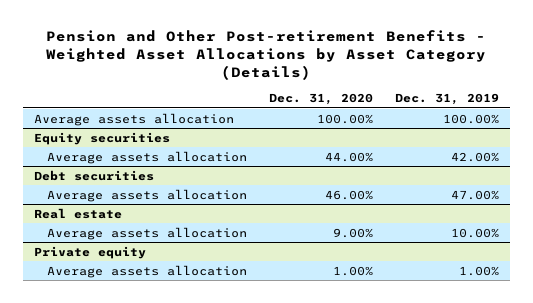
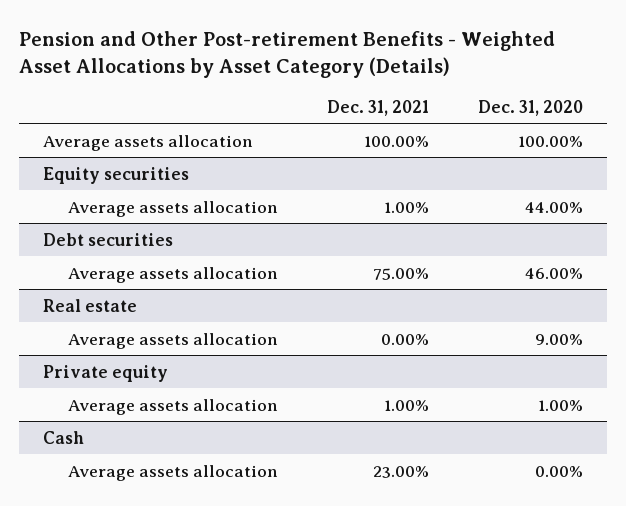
[394,93,499,106] Dec. 31, 2019 -> none
none -> [327,99,430,116] Dec. 31, 2021
none -> [43,430,85,444] Cash
none -> [68,464,279,481] Average assets allocation

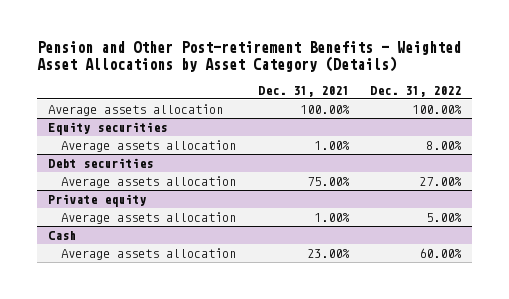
[477,99,583,116] Dec. 31, 2020 -> none
none -> [370,85,462,97] Dec. 31, 2022
[43,298,138,312] Real estate -> none
[68,332,279,349] Average assets allocation -> none

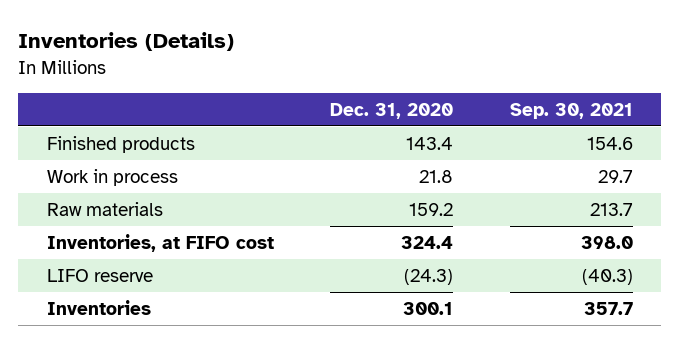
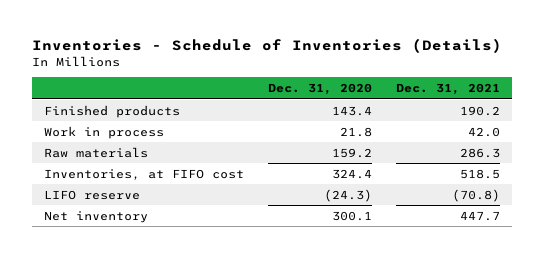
[18,32,235,52] Inventories (Details) -> [31,38,502,54] Inventories - Schedule of Inventories (Details)
[510,102,634,119] Sep. 30, 2021 -> none
none -> [395,83,500,96] Dec. 31, 2021
[46,300,151,316] Inventories -> [43,210,148,223] Net inventory

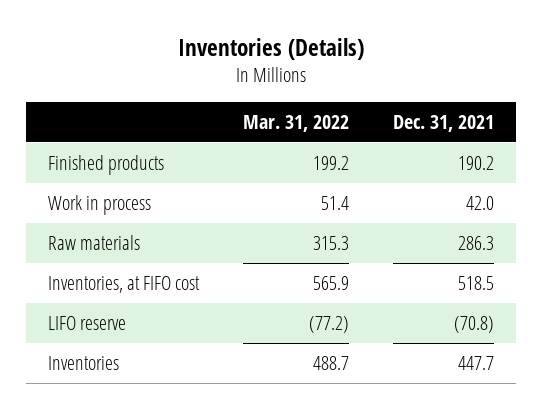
[31,38,502,54] Inventories - Schedule of Inventories (Details) -> [177,38,364,61] Inventories (Details)
[267,83,372,96] Dec. 31, 2020 -> none
none -> [242,114,349,132] Mar. 31, 2022
[43,210,148,223] Net inventory -> [47,355,119,370] Inventories

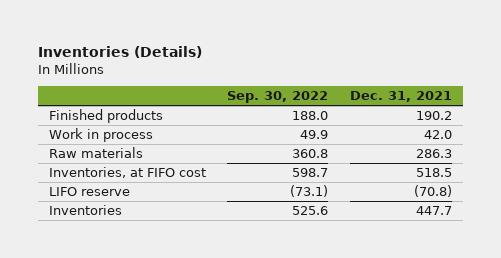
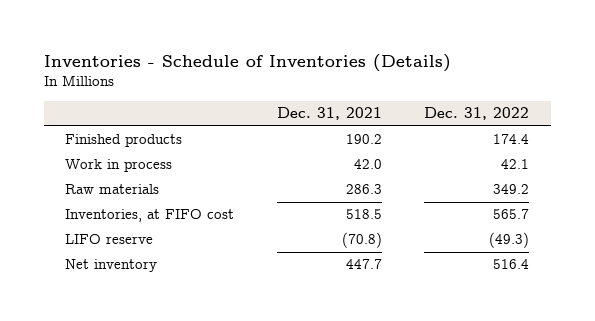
[37,46,202,59] Inventories (Details) -> [44,53,452,72] Inventories - Schedule of Inventories (Details)
[227,90,329,103] Sep. 30, 2022 -> none
none -> [424,107,530,121] Dec. 31, 2022
[48,205,122,216] Inventories -> [65,259,158,273] Net inventory

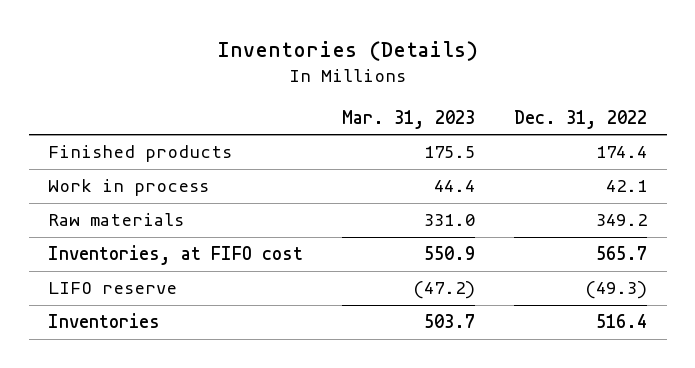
[44,53,452,72] Inventories - Schedule of Inventories (Details) -> [216,41,478,62] Inventories (Details)
[276,107,382,121] Dec. 31, 2021 -> none
none -> [342,109,476,129] Mar. 31, 2023
[65,259,158,273] Net inventory -> [48,313,161,329] Inventories

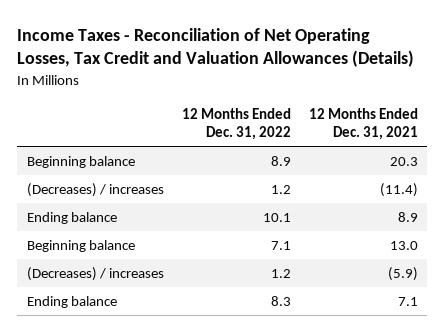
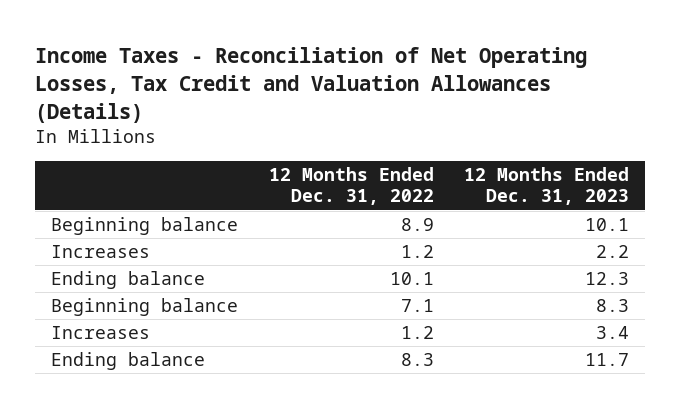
[309,107,419,141] 12 Months Ended Dec. 31, 2021 -> none
none -> [464,166,630,206] 12 Months Ended Dec. 31, 2023
[26,182,164,197] (Decreases) / increases -> [50,245,150,259] Increases
[26,266,164,281] (Decreases) / increases -> [50,326,150,340] Increases

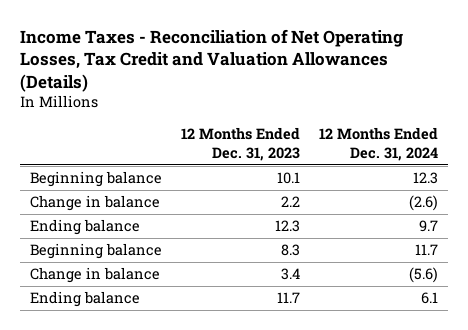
[268,166,434,206] 12 Months Ended Dec. 31, 2022 -> none
none -> [319,127,439,161] 12 Months Ended Dec. 31, 2024
[50,245,150,259] Increases -> none
none -> [29,195,160,212] Change in balance
[50,326,150,340] Increases -> [29,267,160,284] Change in balance

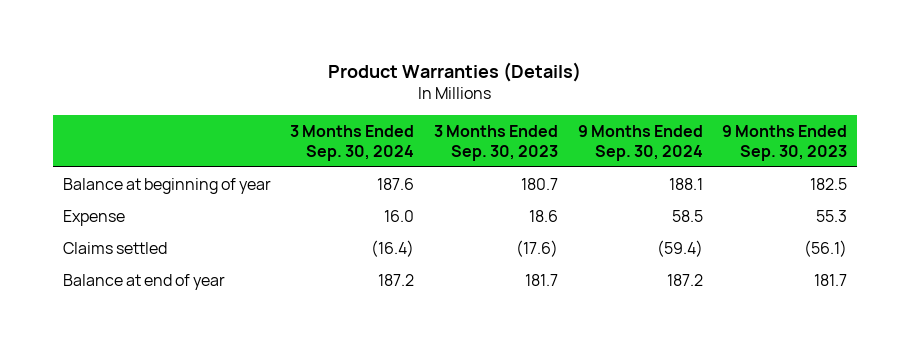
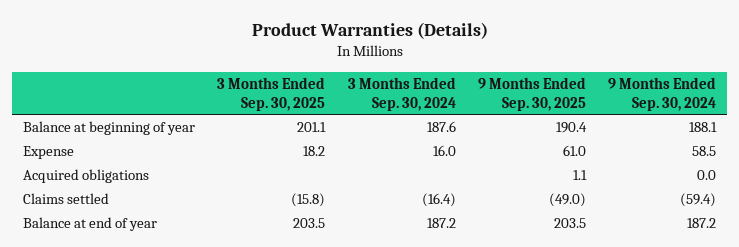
[433,124,558,161] 3 Months Ended Sep. 30, 2023 -> none
[722,124,848,161] 9 Months Ended Sep. 30, 2023 -> none
none -> [217,76,326,111] 3 Months Ended Sep. 30, 2025
none -> [477,76,586,111] 9 Months Ended Sep. 30, 2025
none -> [23,168,150,183] Acquired obligations

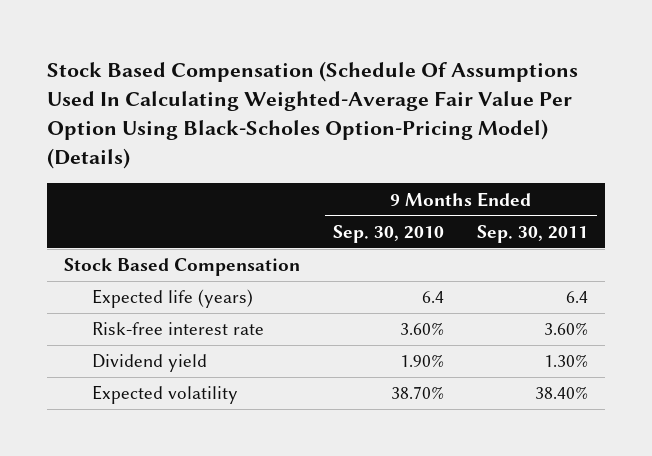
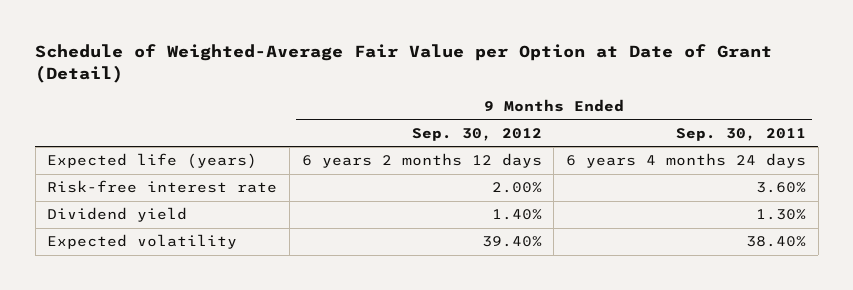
[47,60,579,170] Stock Based Compensation (Schedule Of Assumptions Used In Calculating Weighted-Average Fair Value Per Option Using Black-Scholes Option-Pricing Model) (Details) -> [35,43,773,83] Schedule of Weighted-Average Fair Value per Option at Date of Grant (Detail)
[333,224,445,243] Sep. 30, 2010 -> none
none -> [411,127,542,141] Sep. 30, 2012
[63,258,300,277] Stock Based Compensation -> none
[566,291,589,304] 6.4 -> [565,153,806,169] 6 years 4 months 24 days

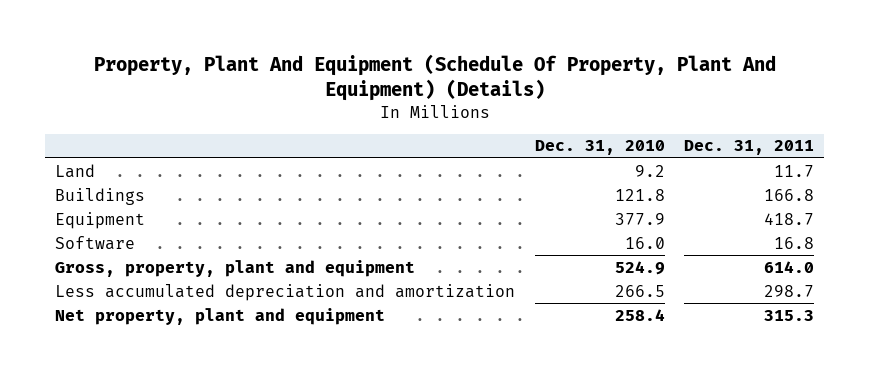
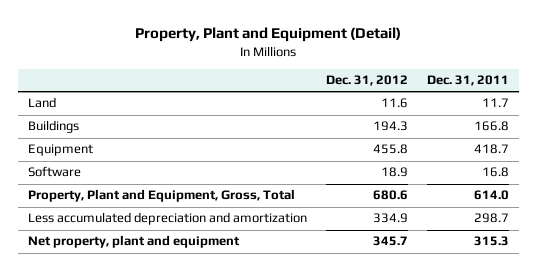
[93,53,776,101] Property, Plant And Equipment (Schedule Of Property, Plant And Equipment) (Details) -> [135,27,402,43] Property, Plant and Equipment (Detail)
[534,140,665,156] Dec. 31, 2010 -> none
none -> [325,75,408,87] Dec. 31, 2012
[55,259,416,277] Gross, property, plant and equipment -> [27,189,295,203] Property, Plant and Equipment, Gross, Total

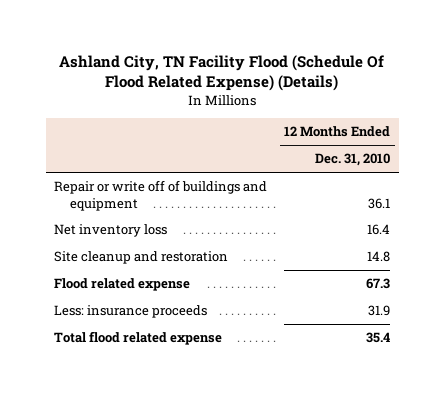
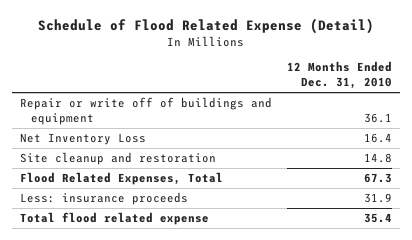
[59,54,385,92] Ashland City, TN Facility Flood (Schedule Of Flood Related Expense) (Details) -> [38,18,375,35] Schedule of Flood Related Expense (Detail)
[54,224,168,238] Net inventory loss -> [19,133,146,146] Net Inventory Loss
[54,278,191,292] Flood related expense -> [19,172,223,186] Flood Related Expenses, Total

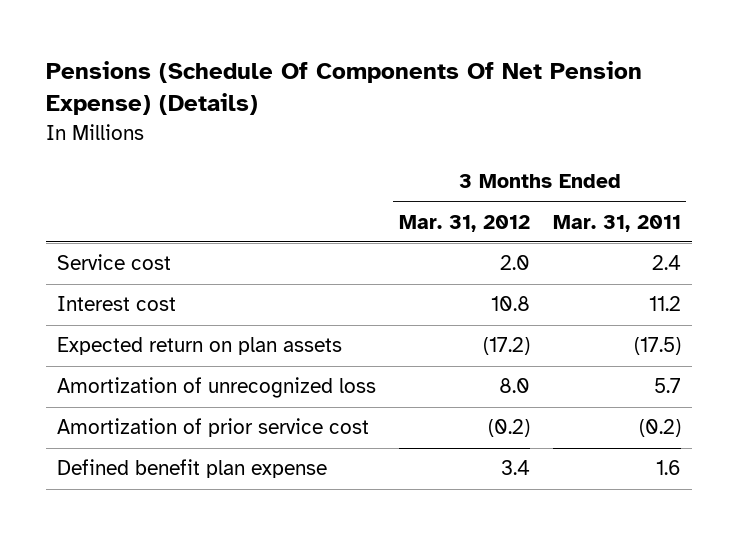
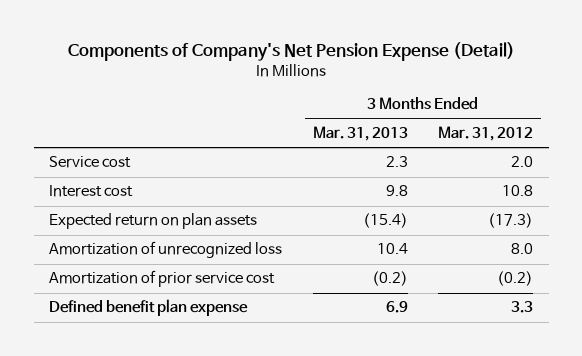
[46,60,643,116] Pensions (Schedule Of Components Of Net Pension Expense) (Details) -> [68,42,516,62] Components of Company's Net Pension Expense (Detail)
[552,214,681,232] Mar. 31, 2011 -> none
none -> [312,126,408,142] Mar. 31, 2013
[483,337,531,356] (17.2) -> [488,213,534,229] (17.3)
[501,460,531,476] 3.4 -> [511,301,534,314] 3.3

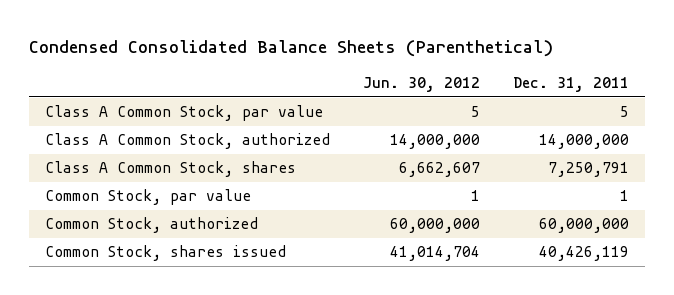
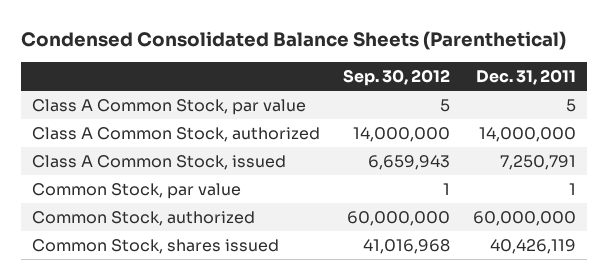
[363,76,481,92] Jun. 30, 2012 -> none
none -> [342,68,450,86] Sep. 30, 2012
[45,161,297,178] Class A Common Stock, shares -> [32,155,287,171] Class A Common Stock, issued

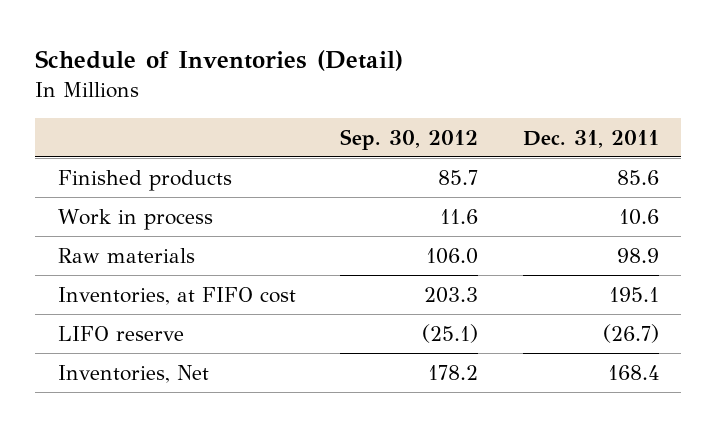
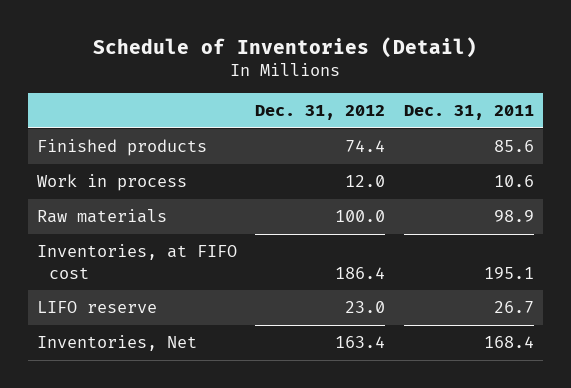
[340,128,479,150] Sep. 30, 2012 -> none
none -> [255,105,386,121] Dec. 31, 2012
[603,323,660,343] (26.7) -> [493,301,534,314] 26.7

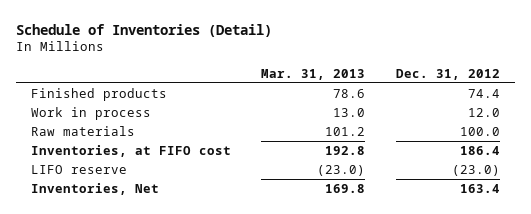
[403,105,534,121] Dec. 31, 2011 -> none
none -> [261,68,366,80] Mar. 31, 2013
[345,301,386,314] 23.0 -> [451,165,500,177] (23.0)

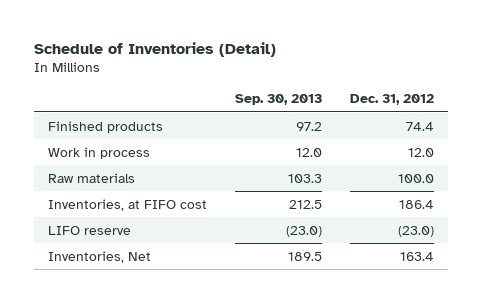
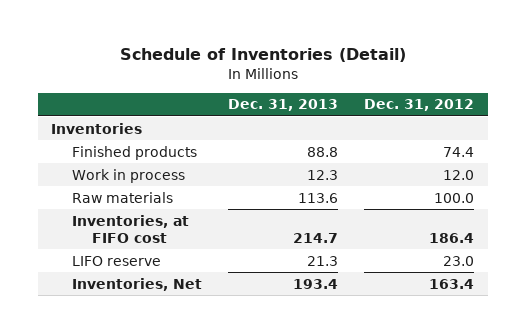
[234,94,322,106] Sep. 30, 2013 -> none
none -> [228,99,339,112] Dec. 31, 2013
none -> [51,122,143,134] Inventories
[397,225,434,237] (23.0) -> [443,255,475,266] 23.0

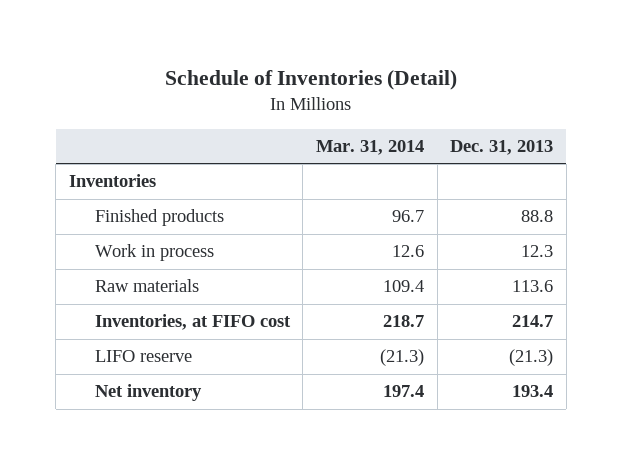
[364,99,475,112] Dec. 31, 2012 -> none
none -> [315,140,424,156] Mar. 31, 2014
[307,255,339,266] 21.3 -> [509,349,554,367] (21.3)
[71,277,202,291] Inventories, Net -> [94,384,202,402] Net inventory

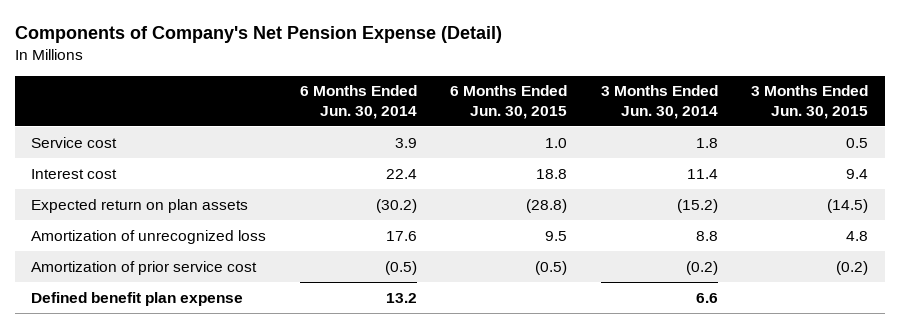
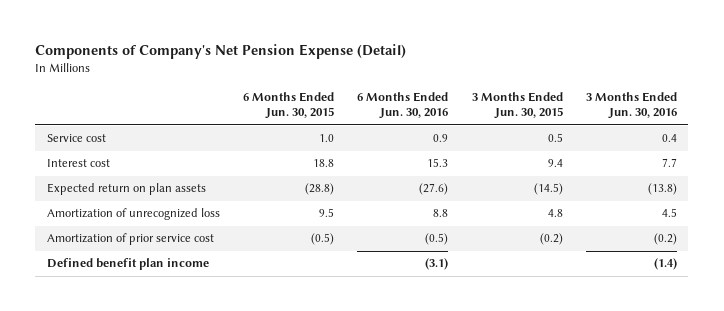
[299,85,417,119] 6 Months Ended Jun. 30, 2014 -> none
[600,85,718,119] 3 Months Ended Jun. 30, 2014 -> none
none -> [357,91,449,120] 6 Months Ended Jun. 30, 2016
none -> [585,91,677,120] 3 Months Ended Jun. 30, 2016
[31,291,244,306] Defined benefit plan expense -> [46,258,209,271] Defined benefit plan income

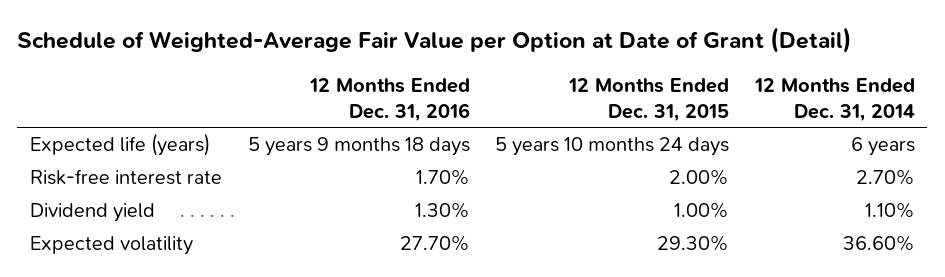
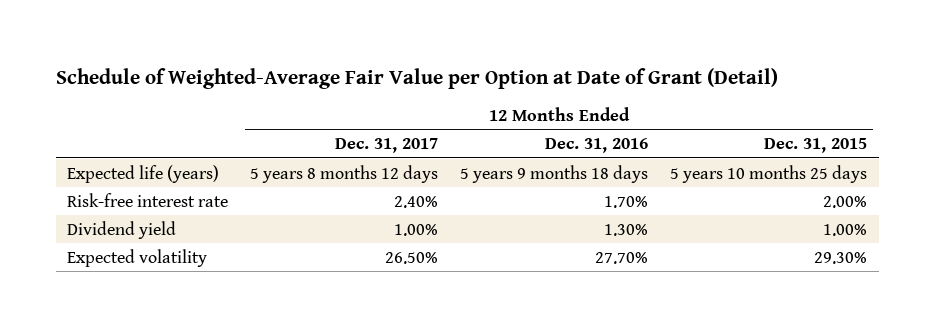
[753,77,915,122] 12 Months Ended Dec. 31, 2014 -> none
none -> [335,138,439,154] Dec. 31, 2017
[495,137,730,157] 5 years 10 months 24 days -> [670,164,868,183] 5 years 10 months 25 days

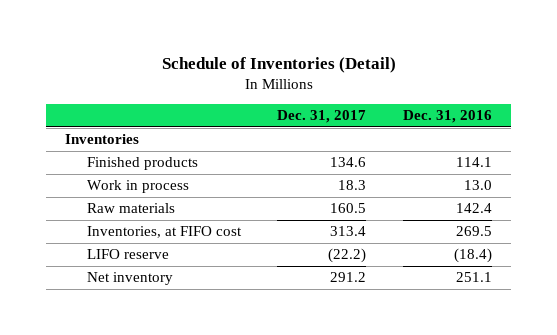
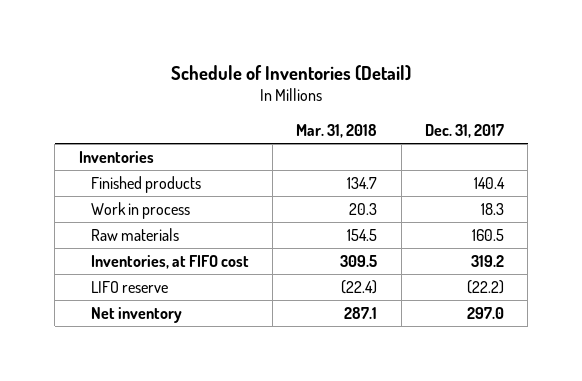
[403,110,493,124] Dec. 31, 2016 -> none
none -> [296,123,378,138] Mar. 31, 2018
[330,157,367,168] 134.6 -> [473,176,505,189] 140.4
[330,226,367,237] 313.4 -> [470,254,504,267] 319.2
[330,272,367,283] 291.2 -> [466,306,504,319] 297.0

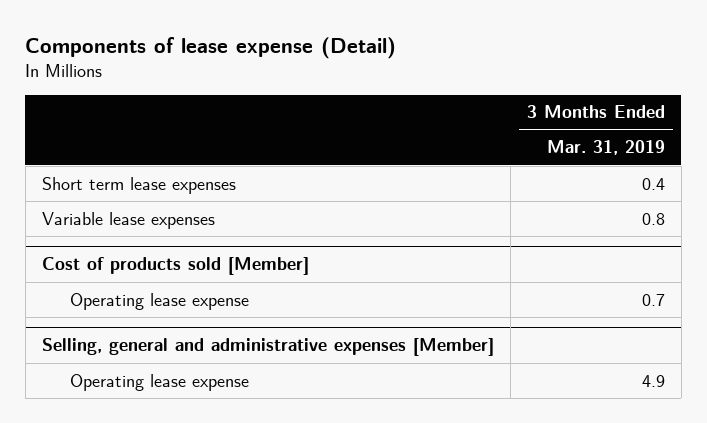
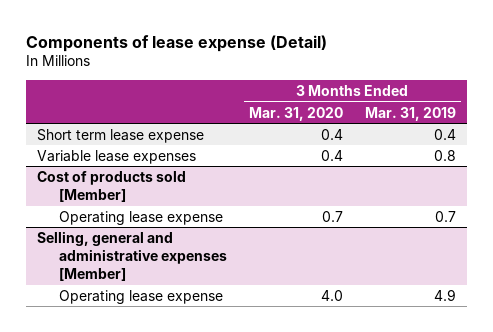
none -> [249,106,344,121] Mar. 31, 2020
[41,176,236,194] Short term lease expenses -> [36,128,204,143] Short term lease expense

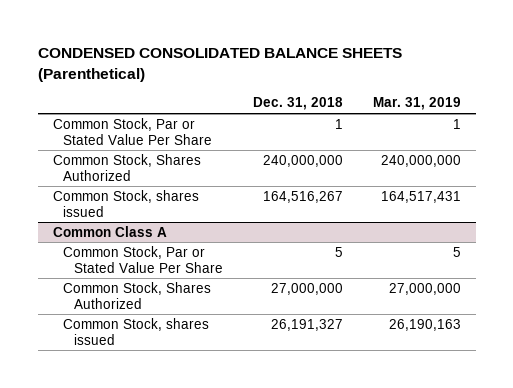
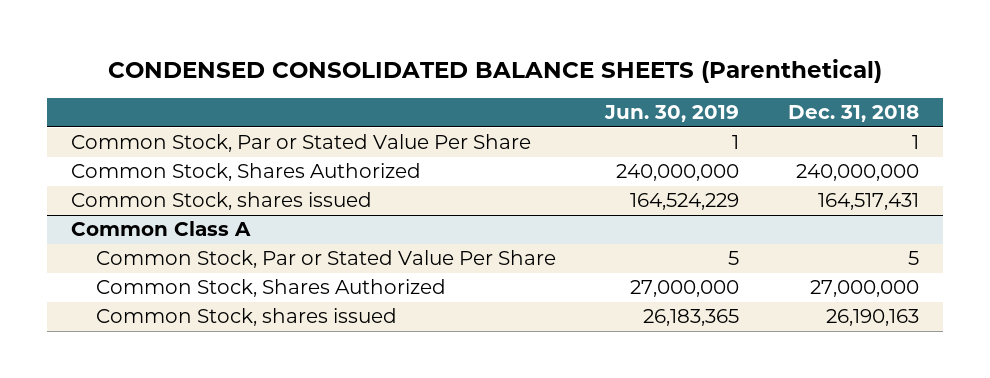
[372,97,461,111] Mar. 31, 2019 -> none
none -> [603,105,739,123] Jun. 30, 2019
[262,190,343,203] 164,516,267 -> [817,193,919,211] 164,517,431
[270,318,343,331] 26,191,327 -> [825,309,919,327] 26,190,163

